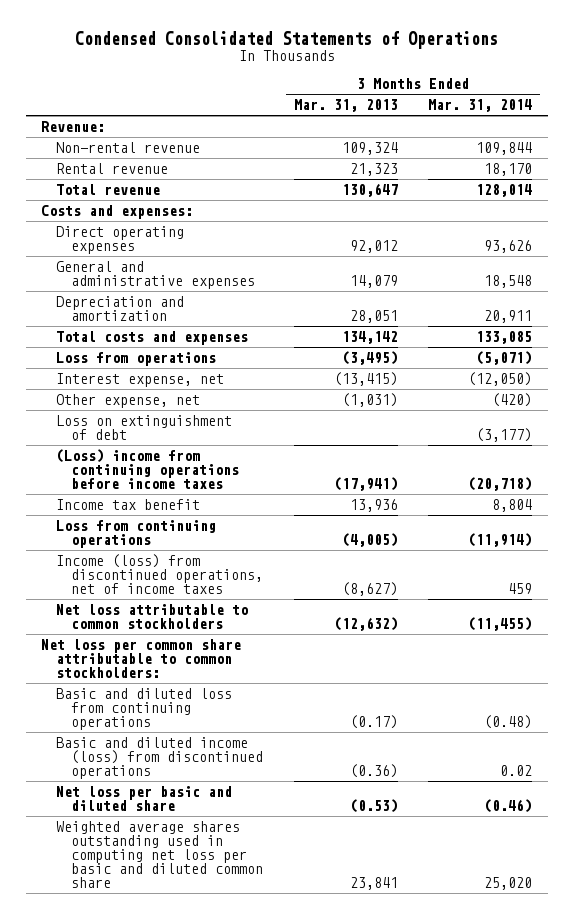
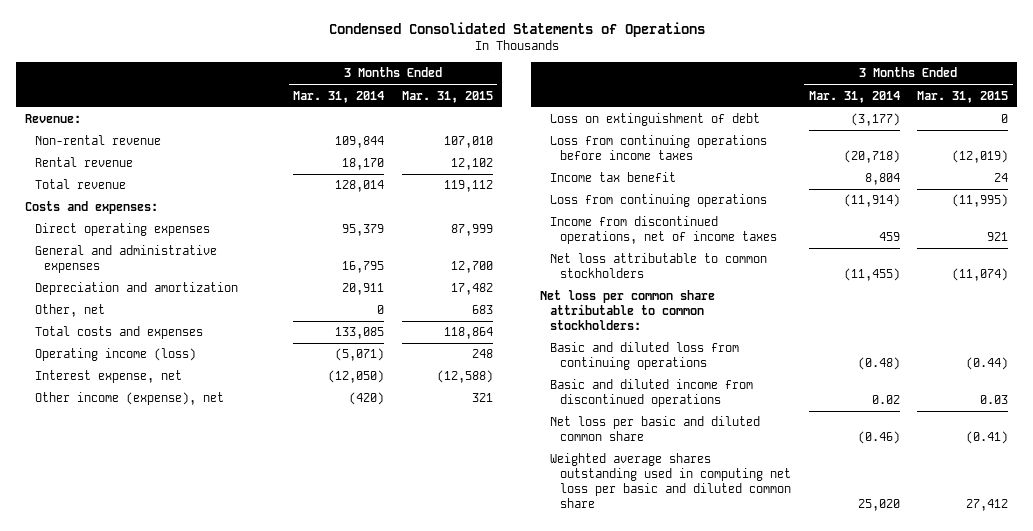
[293,99,398,113] Mar. 31, 2013 -> none
none -> [401,90,493,103] Mar. 31, 2015
[484,240,533,254] 93,626 -> [342,224,385,237] 95,379
[484,275,533,289] 18,548 -> [342,261,385,274] 16,795
none -> [34,304,105,318] Other, net
[56,352,217,367] Loss from operations -> [34,348,196,362] Operating income (loss)
[56,394,201,409] Other expense, net -> [34,392,224,406] Other income (expense), net
[56,449,240,490] (Loss) income from continuing operations before income taxes -> [550,135,768,161] Loss from continuing operations before income taxes
[56,554,264,595] Income (loss) from discontinued operations, net of income taxes -> [550,216,777,245] Income from discontinued operations, net of income taxes
[56,737,264,780] Basic and diluted income (loss) from discontinued operations -> [550,379,754,408] Basic and diluted income from discontinued operations
[56,786,233,812] Net loss per basic and diluted share -> [550,416,761,442] Net loss per basic and diluted common share

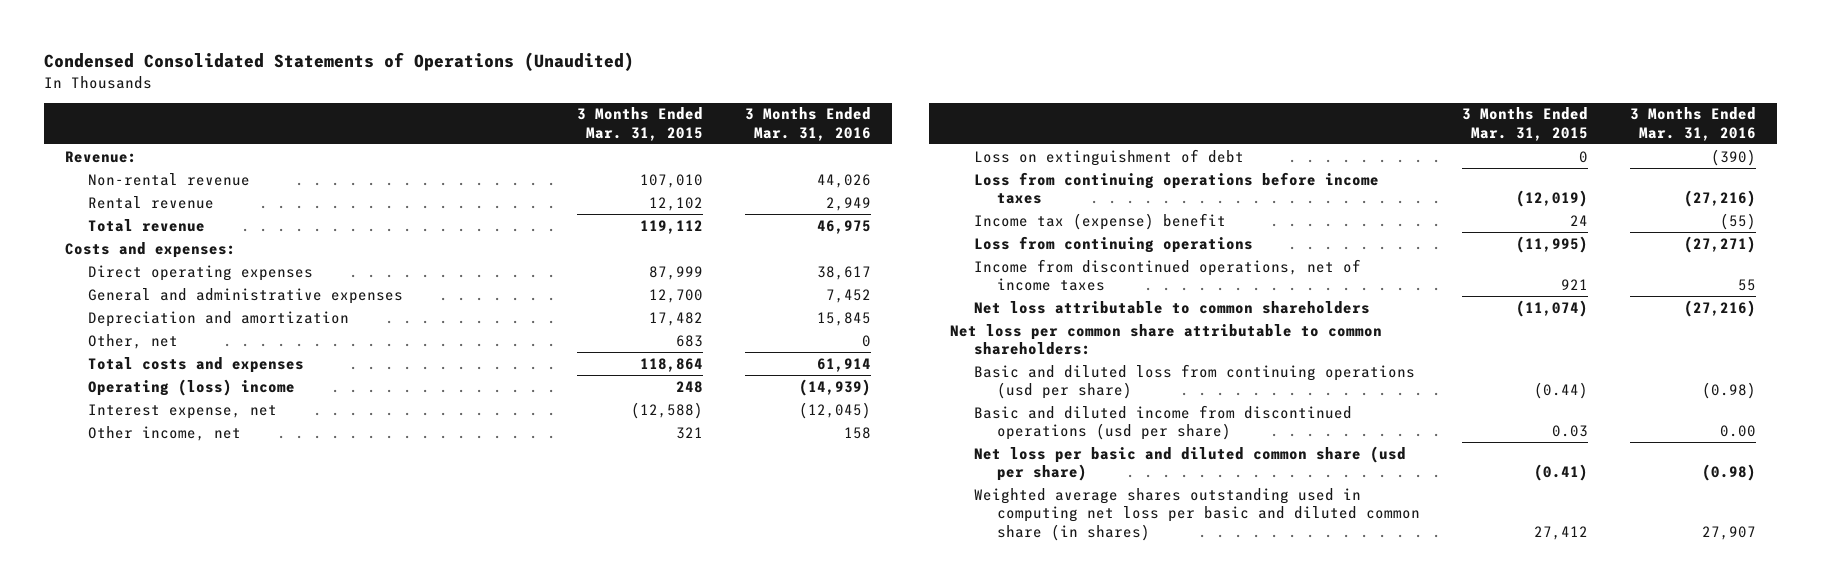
[328,22,705,38] Condensed Consolidated Statements of Operations -> [44,52,635,72] Condensed Consolidated Statements of Operations (Unaudited)
[293,90,385,103] Mar. 31, 2014 -> none
none -> [744,107,871,141] 3 Months Ended Mar. 31, 2016
[34,348,196,362] Operating income (loss) -> [88,378,296,396] Operating (loss) income
[34,392,224,406] Other income (expense), net -> [88,425,242,441] Other income, net
[550,172,677,183] Income tax benefit -> [973,212,1226,230] Income tax (expense) benefit
[550,253,768,279] Net loss attributable to common stockholders -> [973,300,1370,314] Net loss attributable to common shareholders
[540,290,716,330] Net loss per common share attributable to common stockholders: -> [950,323,1383,356] Net loss per common share attributable to common shareholders:
[550,342,740,371] Basic and diluted loss from continuing operations -> [973,363,1415,400] Basic and diluted loss from continuing operations (usd per share)
[550,379,754,408] Basic and diluted income from discontinued operations -> [973,404,1352,441] Basic and diluted income from discontinued operations (usd per share)
[550,416,761,442] Net loss per basic and diluted common share -> [973,445,1406,482] Net loss per basic and diluted common share (usd per share)
[550,453,791,508] Weighted average shares outstanding used in computing net loss per basic and diluted common share -> [973,487,1420,541] Weighted average shares outstanding used in computing net loss per basic and diluted common share (in shares)

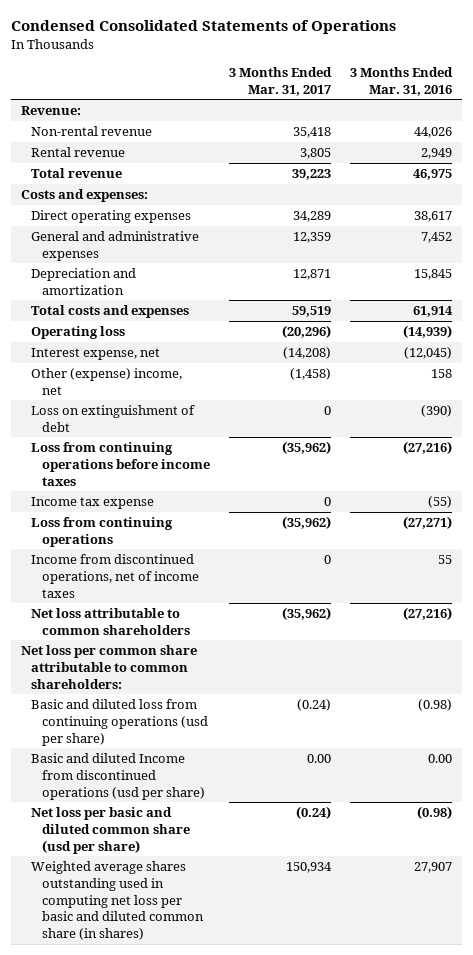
[44,52,635,72] Condensed Consolidated Statements of Operations (Unaudited) -> [10,20,396,35] Condensed Consolidated Statements of Operations
[576,107,703,141] 3 Months Ended Mar. 31, 2015 -> none
none -> [229,66,333,96] 3 Months Ended Mar. 31, 2017
[88,333,179,349] Other, net -> none
[88,378,296,396] Operating (loss) income -> [31,326,126,340] Operating loss
[88,425,242,441] Other income, net -> [31,368,183,395] Other (expense) income, net
[973,212,1226,230] Income tax (expense) benefit -> [31,497,155,510] Income tax expense
[973,404,1352,441] Basic and diluted income from discontinued operations (usd per share) -> [31,753,206,800] Basic and diluted Income from discontinued operations (usd per share)

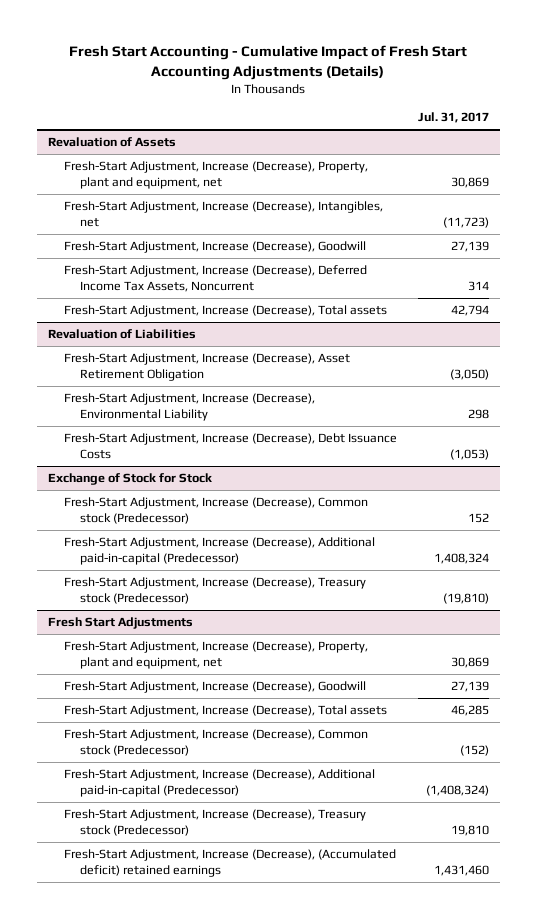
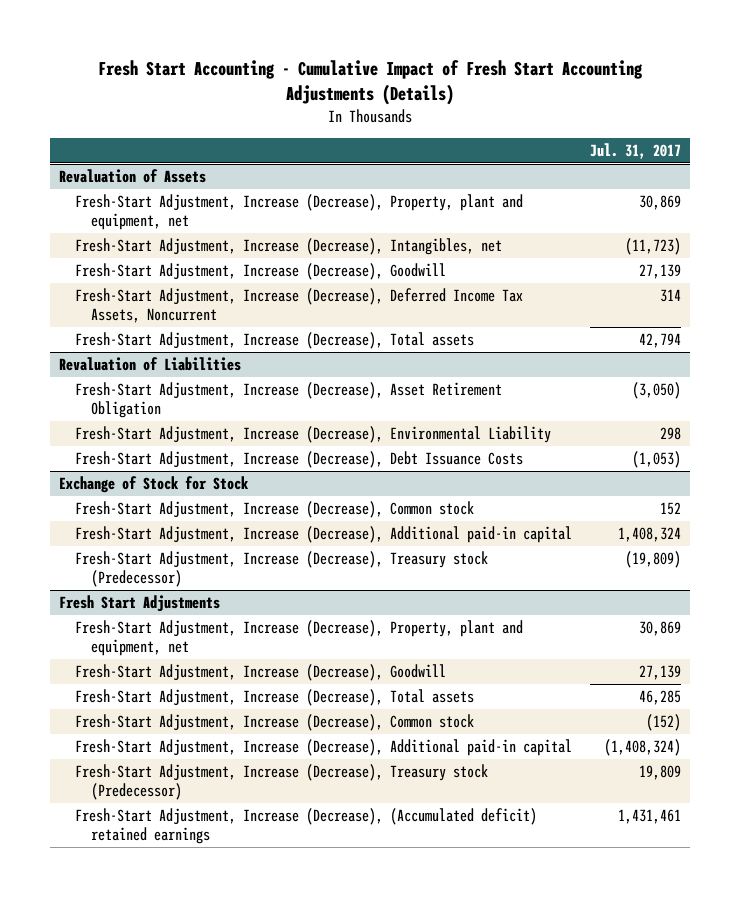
[63,496,368,525] Fresh-Start Adjustment, Increase (Decrease), Common stock (Predecessor) -> [75,501,475,519] Fresh-Start Adjustment, Increase (Decrease), Common stock
[63,536,375,566] Fresh-Start Adjustment, Increase (Decrease), Additional paid-in-capital (Predecessor) -> [75,526,573,544] Fresh-Start Adjustment, Increase (Decrease), Additional paid-in capital
[443,593,490,605] (19,810) -> [624,551,681,569] (19,809)
[63,728,368,757] Fresh-Start Adjustment, Increase (Decrease), Common stock (Predecessor) -> [75,714,475,732] Fresh-Start Adjustment, Increase (Decrease), Common stock
[63,768,375,798] Fresh-Start Adjustment, Increase (Decrease), Additional paid-in-capital (Predecessor) -> [75,739,573,757] Fresh-Start Adjustment, Increase (Decrease), Additional paid-in capital
[451,825,490,837] 19,810 -> [638,765,681,781] 19,809
[434,865,490,877] 1,431,460 -> [617,809,681,825] 1,431,461

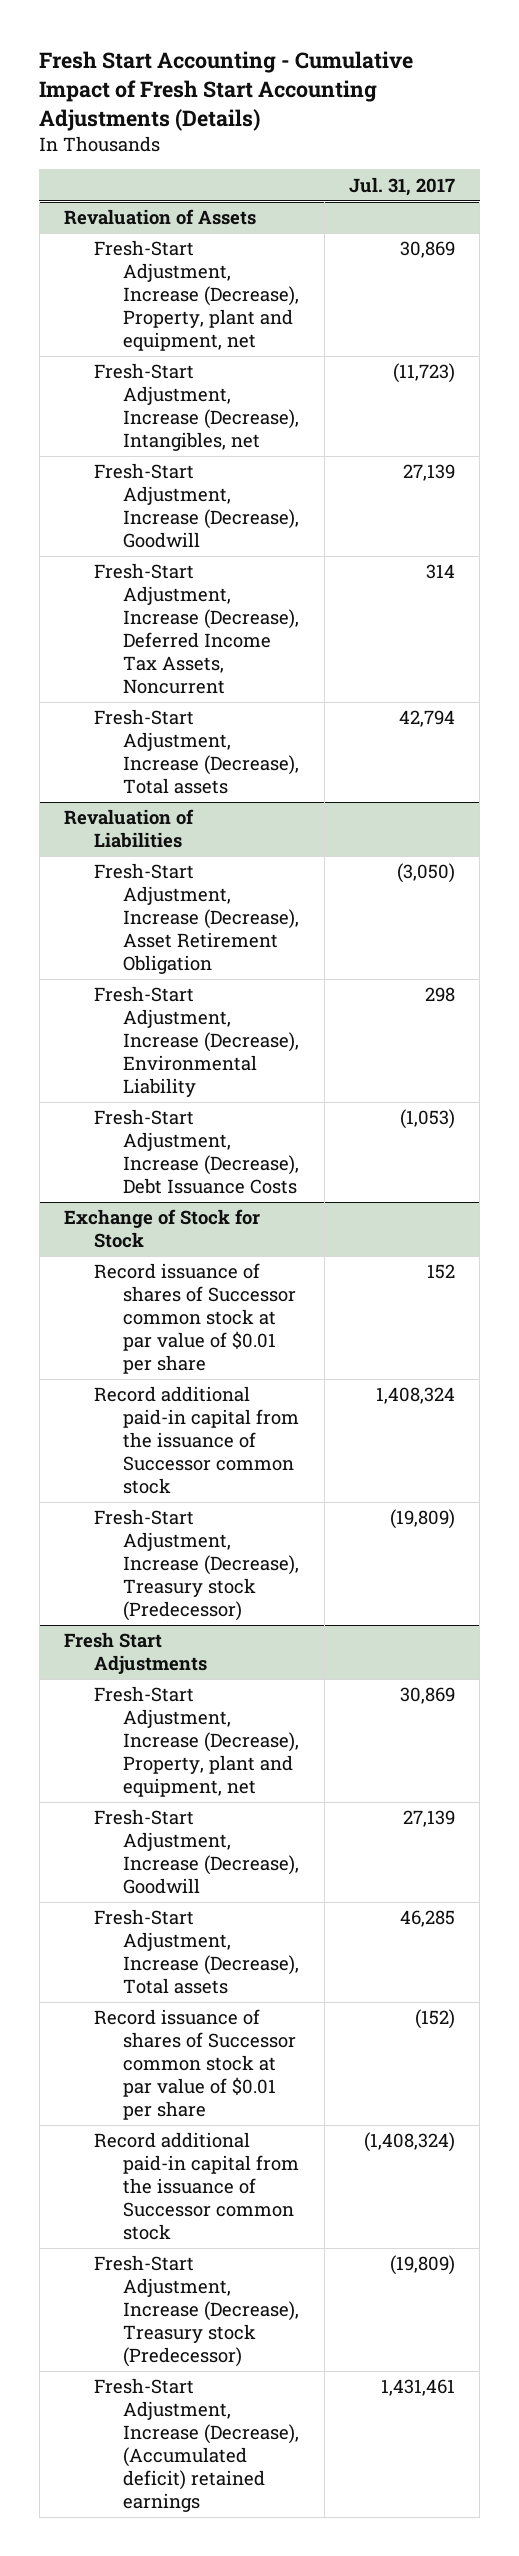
[75,501,475,519] Fresh-Start Adjustment, Increase (Decrease), Common stock -> [93,1263,297,1374] Record issuance of shares of Successor common stock at par value of $0.01 per share
[75,526,573,544] Fresh-Start Adjustment, Increase (Decrease), Additional paid-in capital -> [93,1386,300,1494] Record additional paid-in capital from the issuance of Successor common stock
[75,714,475,732] Fresh-Start Adjustment, Increase (Decrease), Common stock -> [93,2009,297,2120] Record issuance of shares of Successor common stock at par value of $0.01 per share
[75,739,573,757] Fresh-Start Adjustment, Increase (Decrease), Additional paid-in capital -> [93,2132,300,2240] Record additional paid-in capital from the issuance of Successor common stock
[638,765,681,781] 19,809 -> [389,2255,455,2276] (19,809)

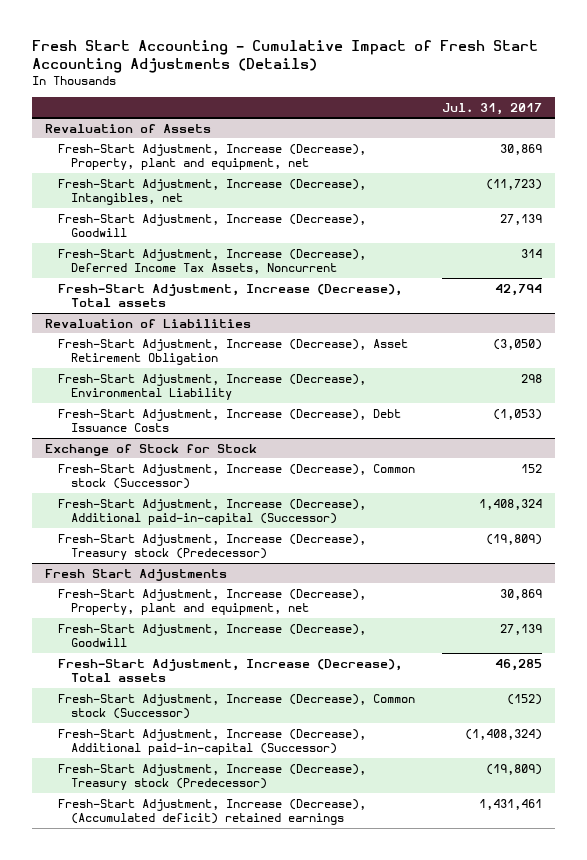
[93,1263,297,1374] Record issuance of shares of Successor common stock at par value of $0.01 per share -> [58,463,416,490] Fresh-Start Adjustment, Increase (Decrease), Common stock (Successor)
[93,1386,300,1494] Record additional paid-in capital from the issuance of Successor common stock -> [58,498,367,526] Fresh-Start Adjustment, Increase (Decrease), Additional paid-in-capital (Successor)
[93,2009,297,2120] Record issuance of shares of Successor common stock at par value of $0.01 per share -> [58,693,416,720] Fresh-Start Adjustment, Increase (Decrease), Common stock (Successor)
[93,2132,300,2240] Record additional paid-in capital from the issuance of Successor common stock -> [58,728,367,756] Fresh-Start Adjustment, Increase (Decrease), Additional paid-in-capital (Successor)

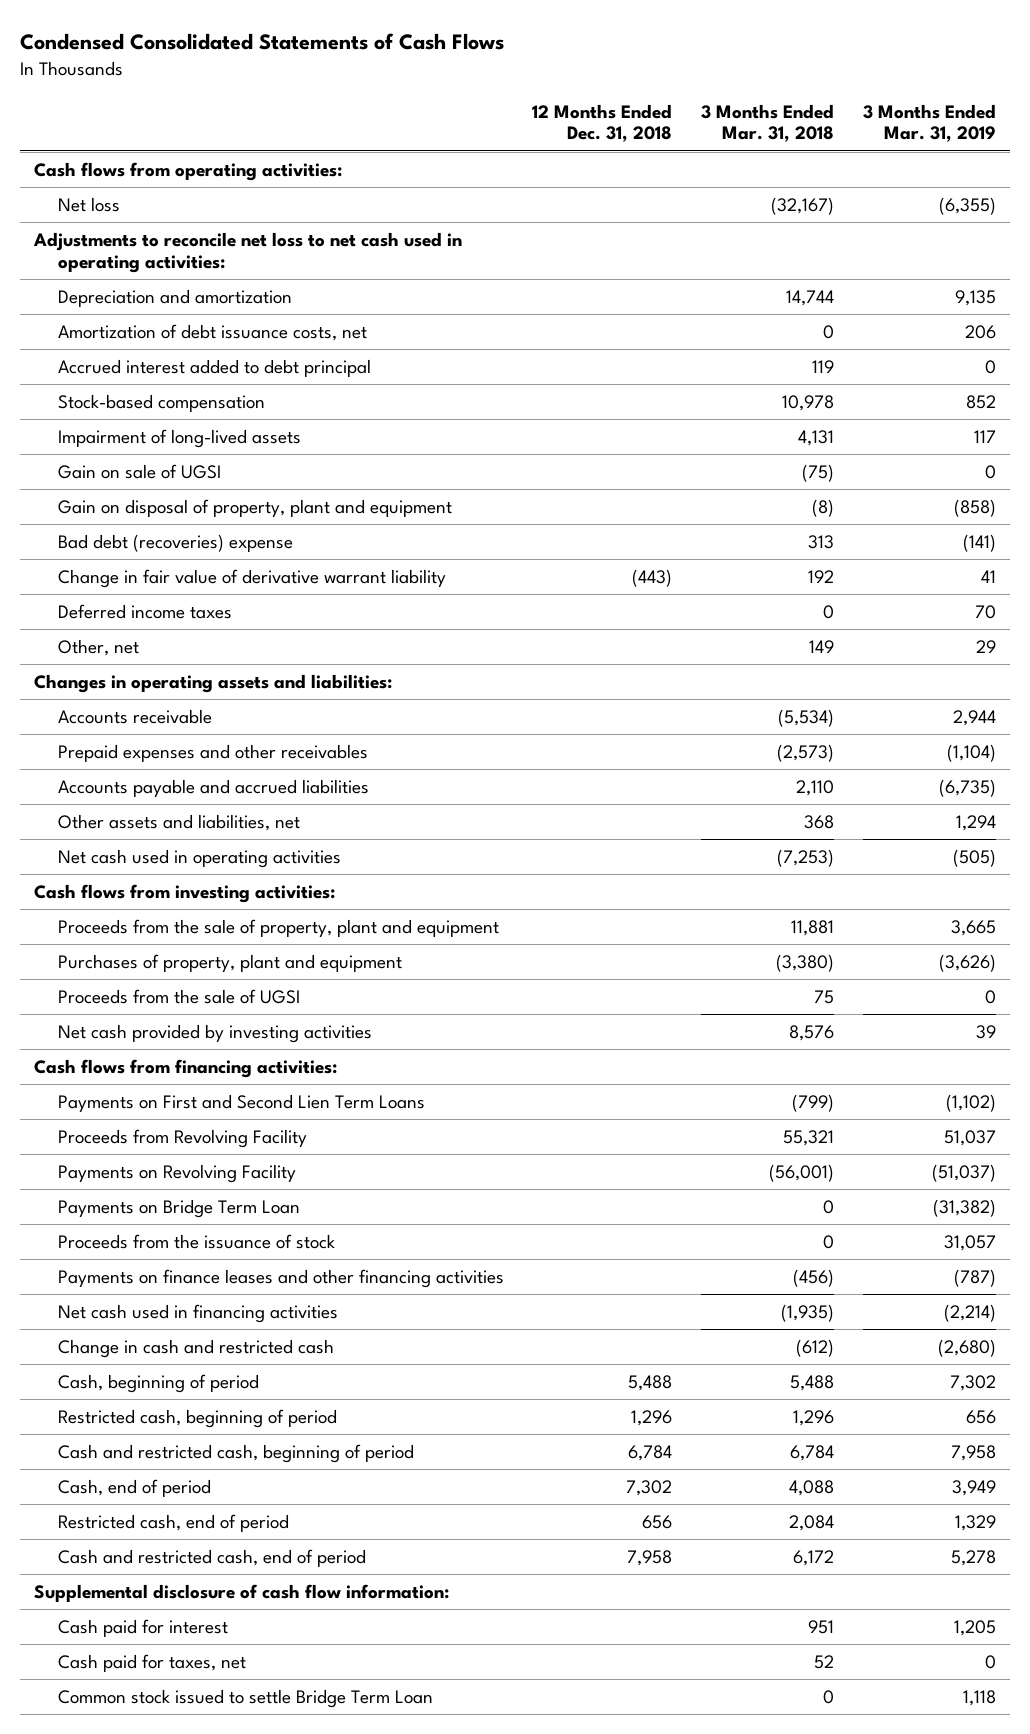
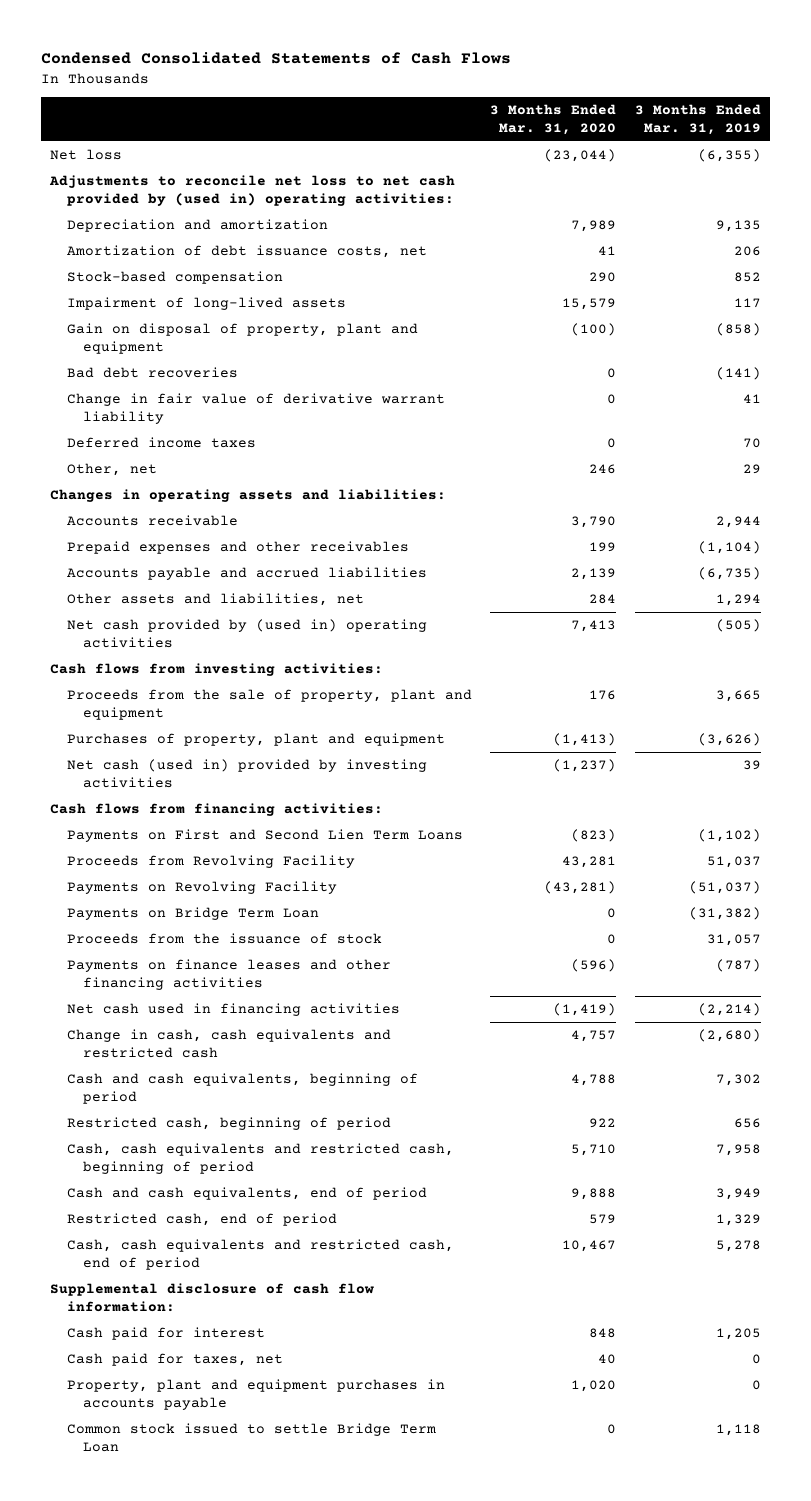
[532,103,673,143] 12 Months Ended Dec. 31, 2018 -> none
[701,103,835,143] 3 Months Ended Mar. 31, 2018 -> none
none -> [490,104,617,136] 3 Months Ended Mar. 31, 2020
[33,162,342,182] Cash flows from operating activities: -> none
[32,232,462,273] Adjustments to reconcile net loss to net cash used in operating activities: -> [49,175,456,207] Adjustments to reconcile net loss to net cash provided by (used in) operating activities:
[57,359,371,378] Accrued interest added to debt principal -> none
[57,464,221,480] Gain on sale of UGSI -> none
[57,534,293,553] Bad debt (recoveries) expense -> [66,367,238,379] Bad debt recoveries
[57,849,341,869] Net cash used in operating activities -> [66,619,427,649] Net cash provided by (used in) operating activities
[57,989,300,1005] Proceeds from the sale of UGSI -> none
[57,1024,372,1044] Net cash provided by investing activities -> [66,759,427,789] Net cash (used in) provided by investing activities
[57,1339,334,1359] Change in cash and restricted cash -> [66,1029,391,1059] Change in cash, cash equivalents and restricted cash
[57,1374,259,1394] Cash, beginning of period -> [66,1073,418,1105] Cash and cash equivalents, beginning of period
[57,1444,414,1464] Cash and restricted cash, beginning of period -> [66,1143,454,1175] Cash, cash equivalents and restricted cash, beginning of period
[57,1479,211,1498] Cash, end of period -> [66,1187,427,1201] Cash and cash equivalents, end of period
[57,1549,366,1568] Cash and restricted cash, end of period -> [66,1239,454,1271] Cash, cash equivalents and restricted cash, end of period
none -> [66,1379,445,1411] Property, plant and equipment purchases in accounts payable

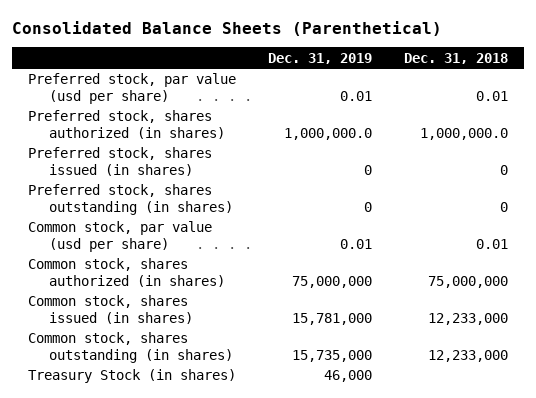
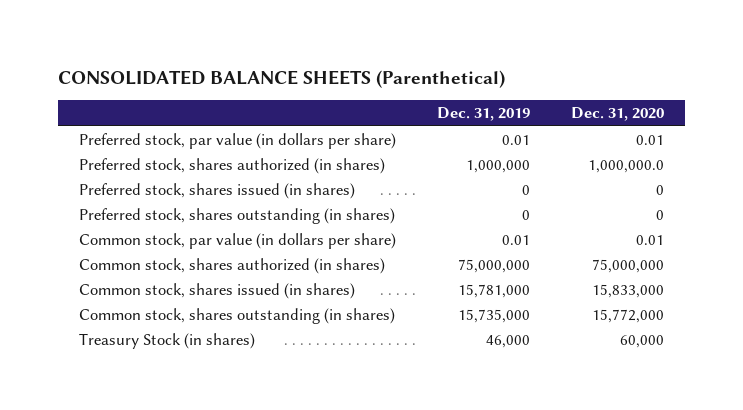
[12,20,443,36] Consolidated Balance Sheets (Parenthetical) -> [57,69,505,88] CONSOLIDATED BALANCE SHEETS (Parenthetical)
[403,52,508,64] Dec. 31, 2018 -> none
none -> [571,107,665,122] Dec. 31, 2020
[28,73,237,104] Preferred stock, par value (usd per share) -> [78,133,396,150] Preferred stock, par value (in dollars per share)
[284,127,373,140] 1,000,000.0 -> [465,160,530,174] 1,000,000
[28,221,213,252] Common stock, par value (usd per share) -> [78,233,396,250] Common stock, par value (in dollars per share)

